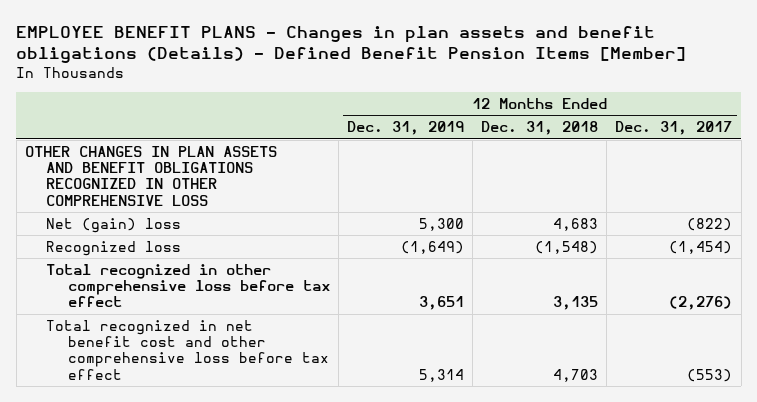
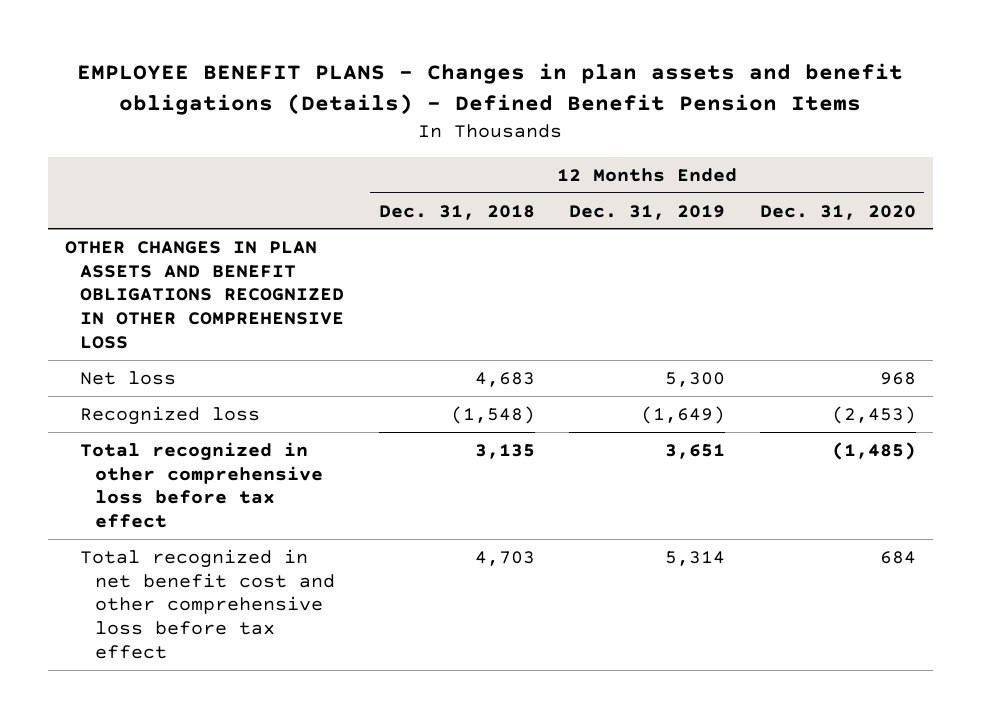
[16,25,687,64] EMPLOYEE BENEFIT PLANS - Changes in plan assets and benefit obligations (Details) - Defined Benefit Pension Items [Member] -> [77,63,904,116] EMPLOYEE BENEFIT PLANS - Changes in plan assets and benefit obligations (Details) - Defined Benefit Pension Items
[615,121,733,136] Dec. 31, 2017 -> none
none -> [759,204,916,220] Dec. 31, 2020
[46,217,182,233] Net (gain) loss -> [80,370,177,385] Net loss

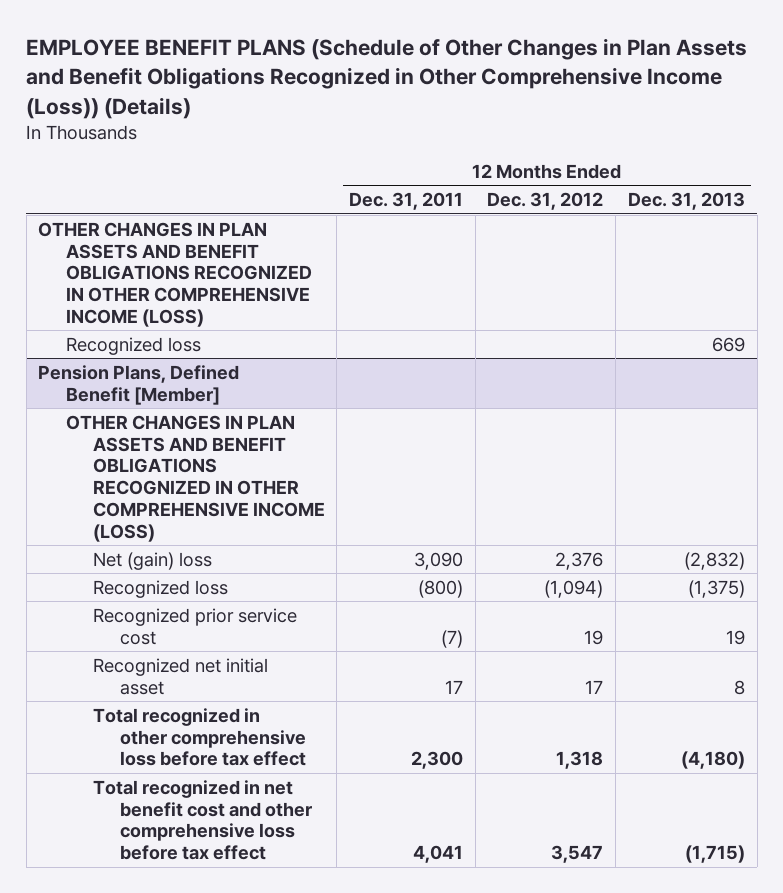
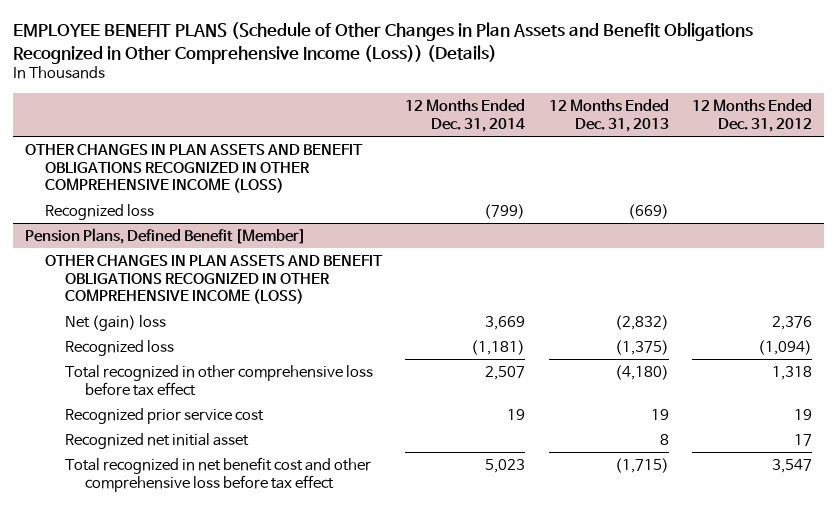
[349,192,464,211] Dec. 31, 2011 -> none
none -> [405,98,526,132] 12 Months Ended Dec. 31, 2014
[711,336,745,352] 669 -> [627,203,669,219] (669)
[92,707,306,767] Total recognized in other comprehensive loss before tax effect -> [65,364,374,396] Total recognized in other comprehensive loss before tax effect

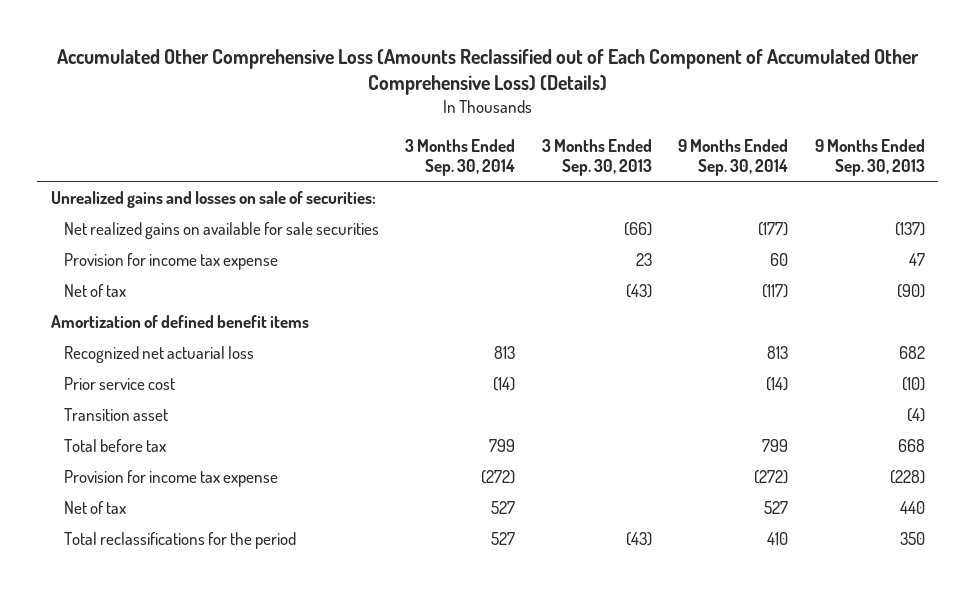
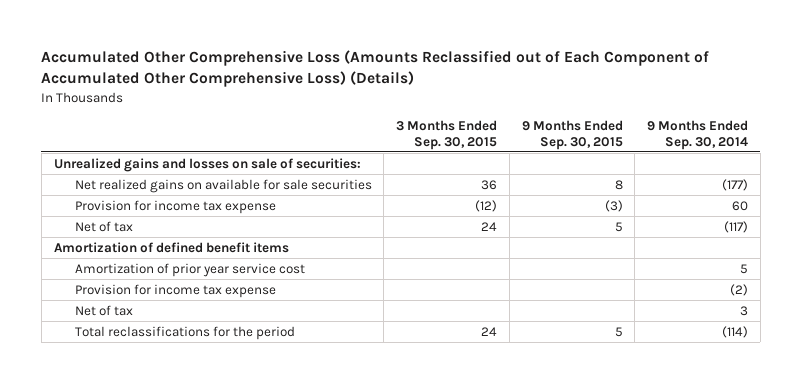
[405,138,516,176] 3 Months Ended Sep. 30, 2014 -> none
[541,138,652,176] 3 Months Ended Sep. 30, 2013 -> none
[814,138,925,176] 9 Months Ended Sep. 30, 2013 -> none
none -> [396,119,498,150] 3 Months Ended Sep. 30, 2015
none -> [521,119,623,150] 9 Months Ended Sep. 30, 2015
[63,345,254,363] Recognized net actuarial loss -> none
[63,407,168,421] Transition asset -> none
[63,438,166,452] Total before tax -> none
[63,376,175,390] Prior service cost -> [74,262,305,277] Amortization of prior year service cost
[766,376,789,391] (14) -> [739,263,748,274] 5
[754,469,789,484] (272) -> [729,283,748,296] (2)
[764,500,789,514] 527 -> [739,305,748,316] 3
[767,531,789,545] 410 -> [721,325,748,338] (114)

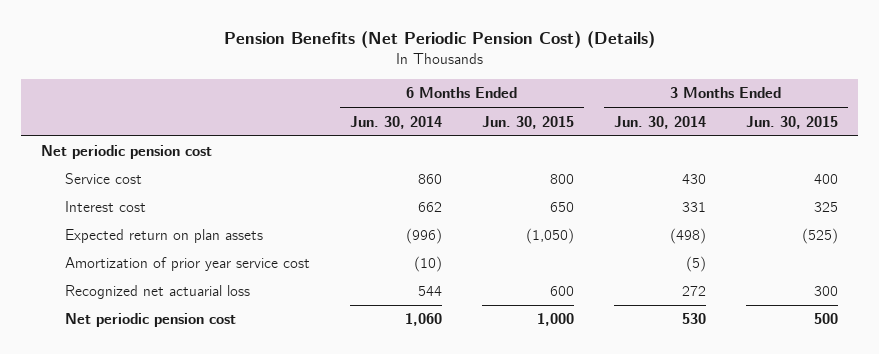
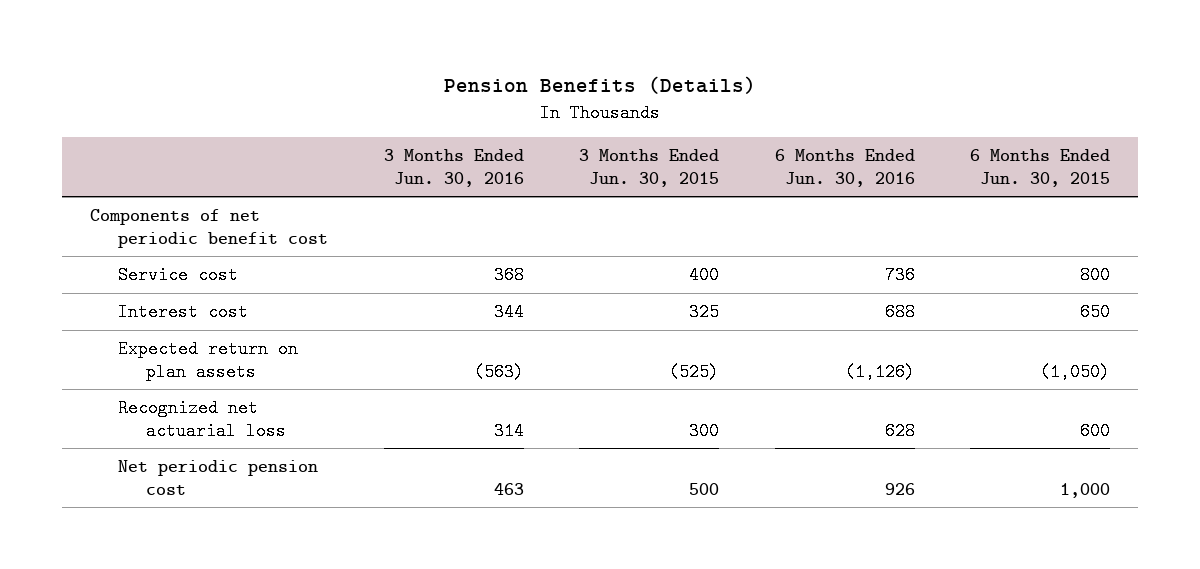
[223,31,655,49] Pension Benefits (Net Periodic Pension Cost) (Details) -> [444,75,757,94] Pension Benefits (Details)
[349,115,442,129] Jun. 30, 2014 -> none
[613,115,706,129] Jun. 30, 2014 -> none
none -> [383,149,524,187] 3 Months Ended Jun. 30, 2016
none -> [774,149,915,187] 6 Months Ended Jun. 30, 2016
[41,145,213,160] Net periodic pension cost -> [89,209,329,248] Components of net periodic benefit cost
[64,257,310,272] Amortization of prior year service cost -> none

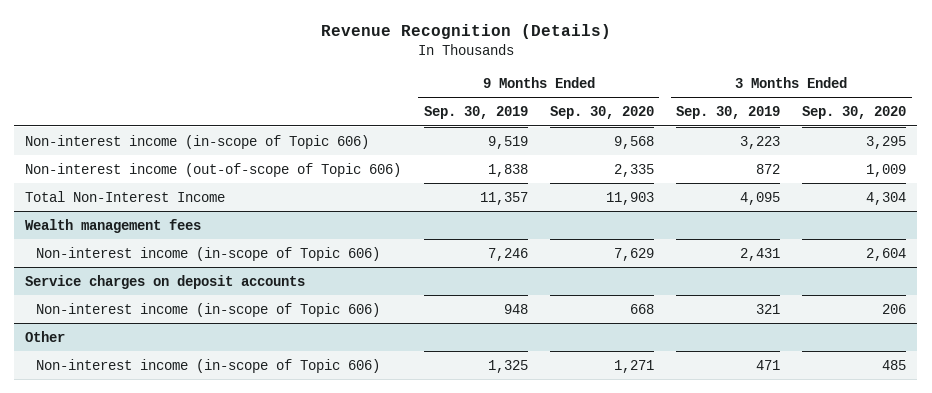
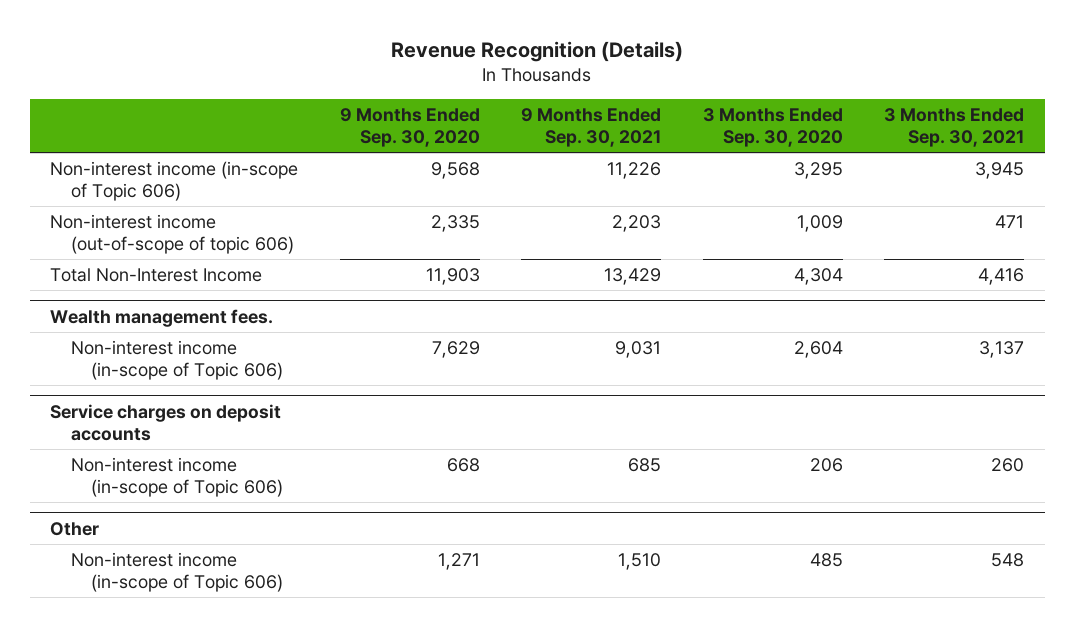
[423,106,528,120] Sep. 30, 2019 -> none
[676,106,781,120] Sep. 30, 2019 -> none
none -> [521,108,662,147] 9 Months Ended Sep. 30, 2021
none -> [884,108,1025,147] 3 Months Ended Sep. 30, 2021
[25,162,402,177] Non-interest income (out-of-scope of Topic 606) -> [50,214,294,254] Non-interest income (out-of-scope of topic 606)
[25,218,202,233] Wealth management fees -> [50,308,274,327] Wealth management fees.

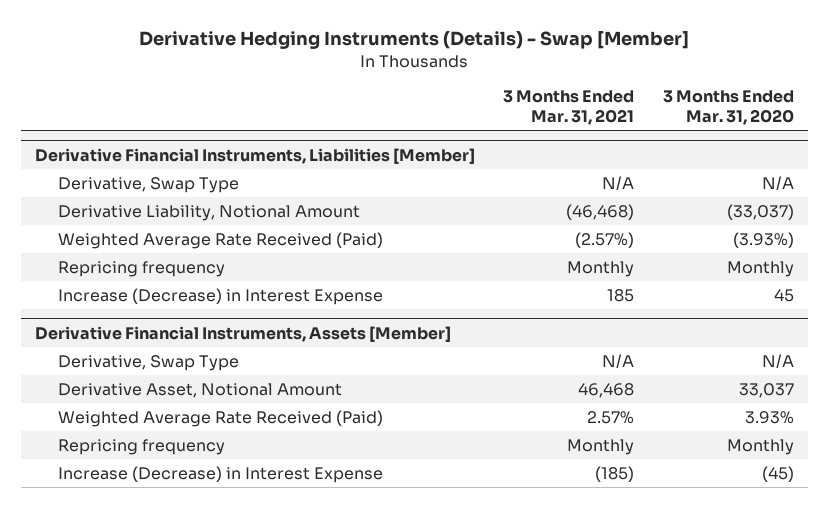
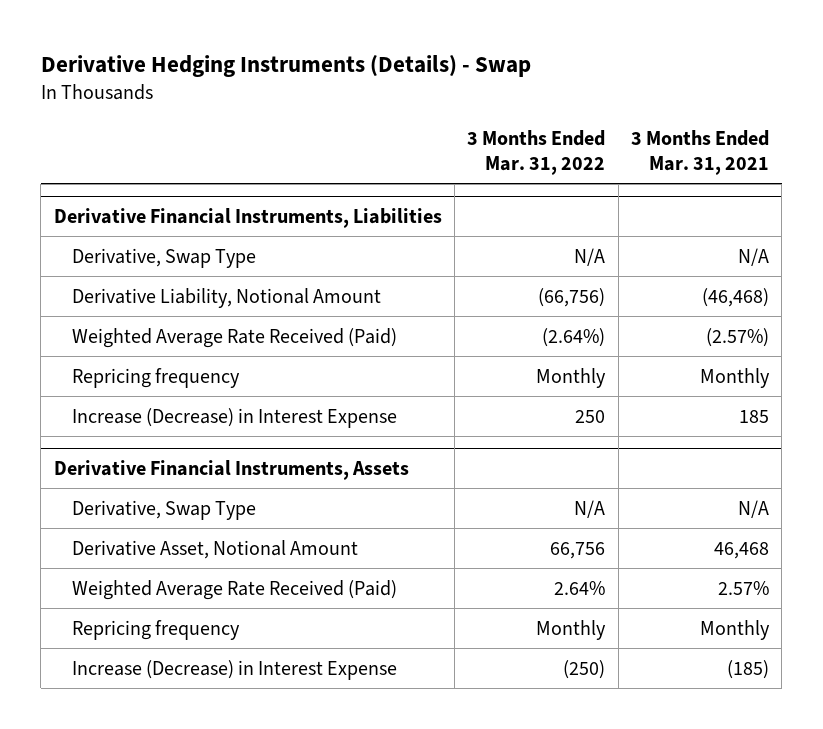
[139,31,690,50] Derivative Hedging Instruments (Details) - Swap [Member] -> [40,54,531,77] Derivative Hedging Instruments (Details) - Swap
[662,89,794,125] 3 Months Ended Mar. 31, 2020 -> none
none -> [467,130,606,175] 3 Months Ended Mar. 31, 2022
[34,147,475,164] Derivative Financial Instruments, Liabilities [Member] -> [53,207,442,228] Derivative Financial Instruments, Liabilities
[34,325,451,342] Derivative Financial Instruments, Assets [Member] -> [53,459,409,480] Derivative Financial Instruments, Assets

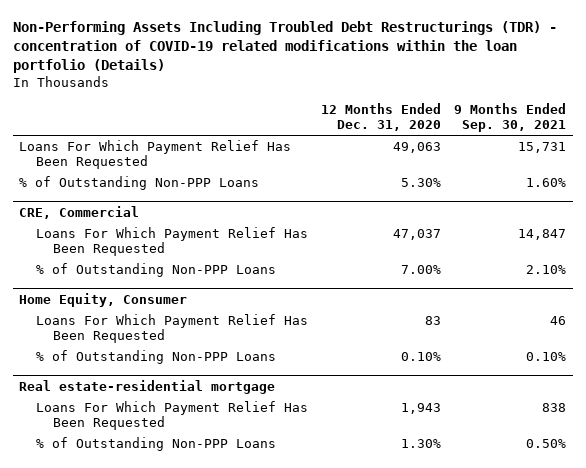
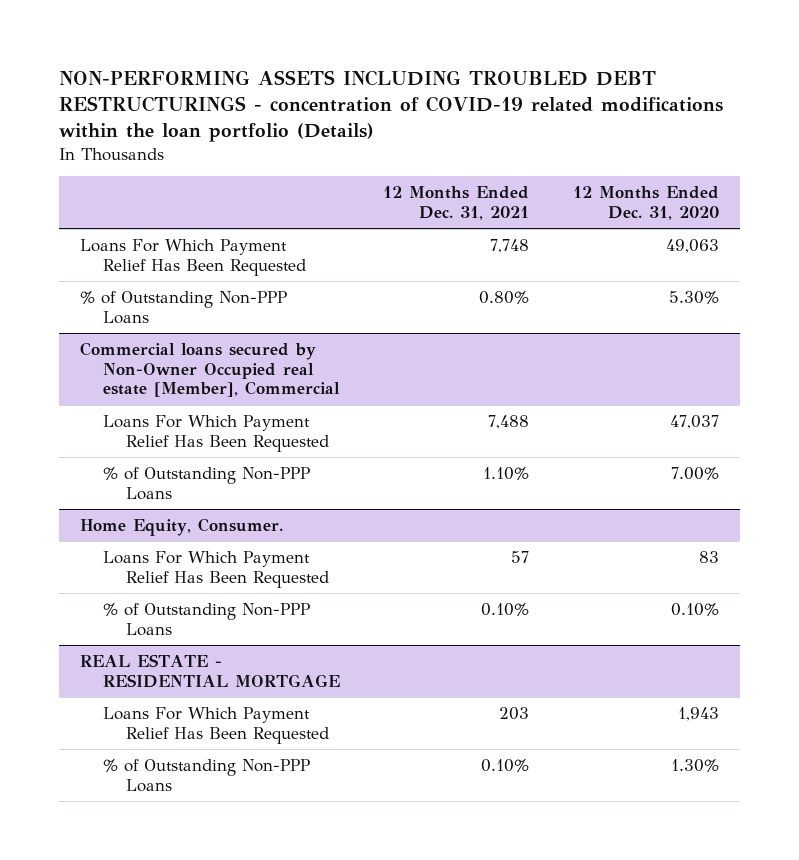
[12,20,557,74] Non-Performing Assets Including Troubled Debt Restructurings (TDR) - concentration of COVID-19 related modifications within the loan portfolio (Details) -> [58,69,723,142] NON-PERFORMING ASSETS INCLUDING TROUBLED DEBT RESTRUCTURINGS - concentration of COVID-19 related modifications within the loan portfolio (Details)
[454,103,567,132] 9 Months Ended Sep. 30, 2021 -> none
none -> [383,186,530,220] 12 Months Ended Dec. 31, 2021
[19,205,140,219] CRE, Commercial -> none
none -> [80,341,341,398] Commercial loans secured by Non-Owner Occupied real estate [Member], Commercial
[19,292,188,307] Home Equity, Consumer -> [80,517,284,536] Home Equity, Consumer.
[19,379,276,394] Real estate-residential mortgage -> [80,653,341,688] REAL ESTATE - RESIDENTIAL MORTGAGE

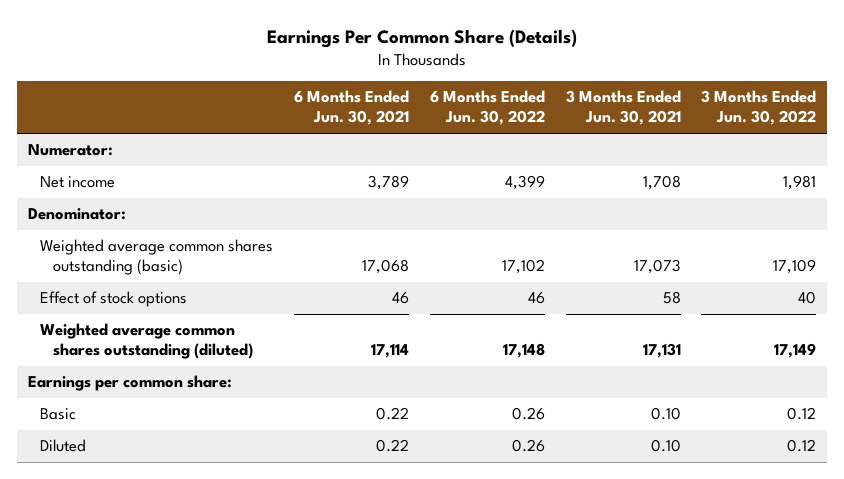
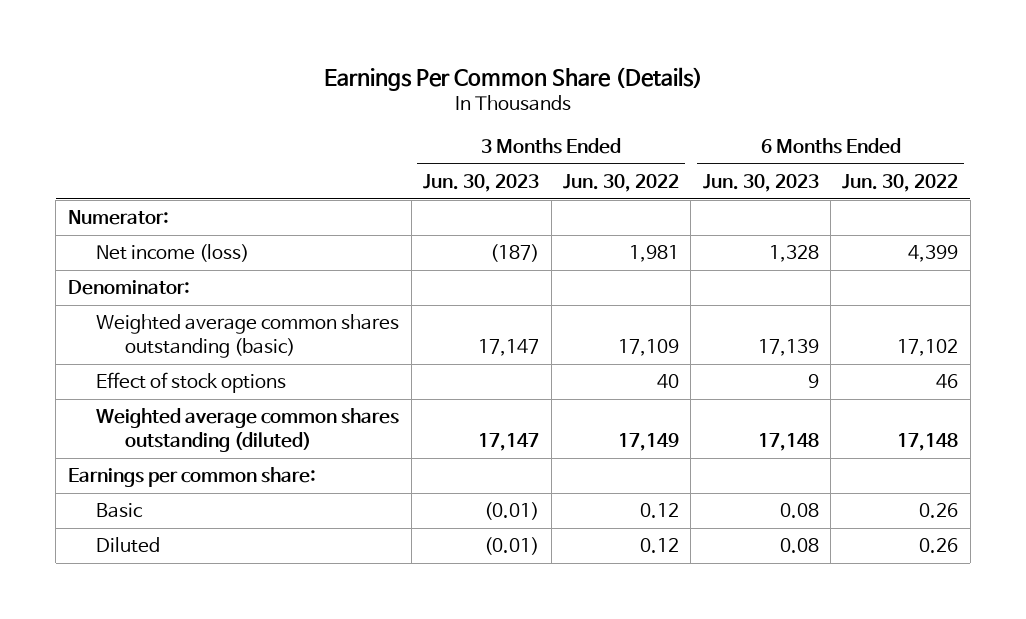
[294,90,410,126] 6 Months Ended Jun. 30, 2021 -> none
[565,90,681,126] 3 Months Ended Jun. 30, 2021 -> none
none -> [423,174,540,193] Jun. 30, 2023
none -> [702,174,819,193] Jun. 30, 2023
[40,176,116,189] Net income -> [96,244,250,263] Net income (loss)

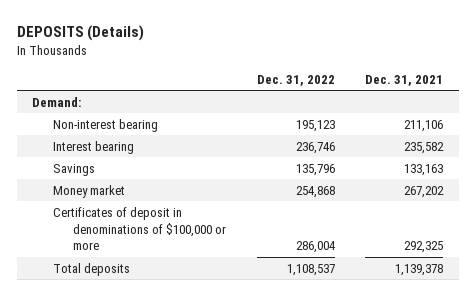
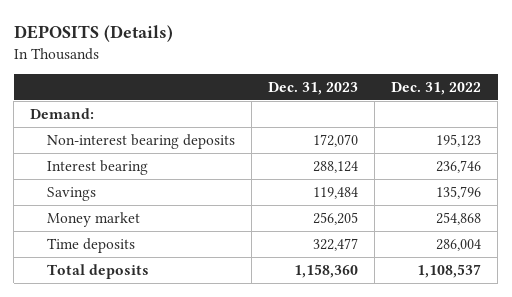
[365,74,444,86] Dec. 31, 2021 -> none
none -> [268,82,359,96] Dec. 31, 2023
[52,118,158,132] Non-interest bearing -> [47,133,236,149] Non-interest bearing deposits
[52,206,227,251] Certificates of deposit in denominations of $100,000 or more -> [47,237,136,253] Time deposits

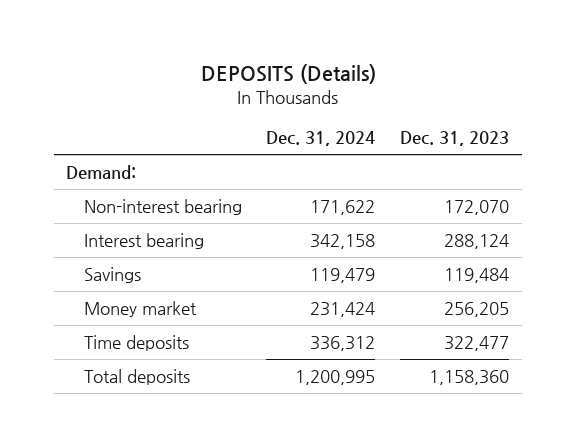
[391,82,482,96] Dec. 31, 2022 -> none
none -> [266,130,376,146] Dec. 31, 2024
[47,133,236,149] Non-interest bearing deposits -> [83,198,242,215] Non-interest bearing

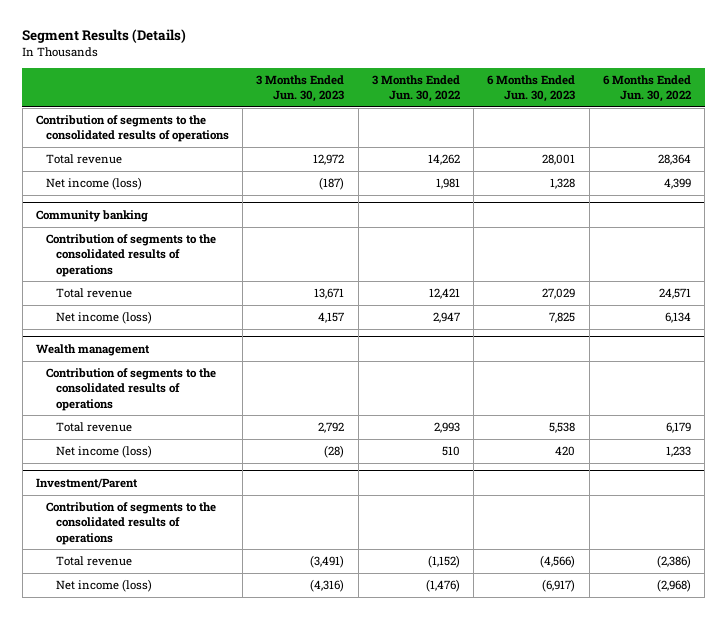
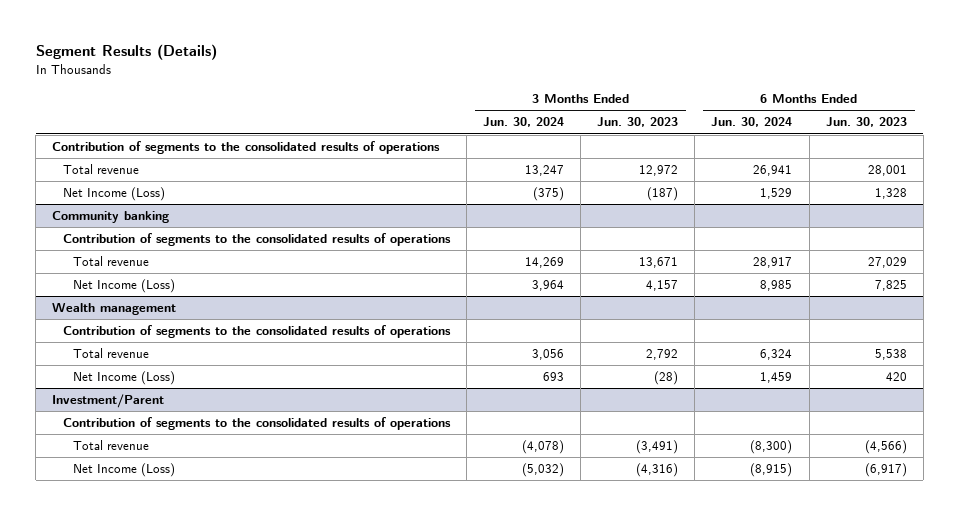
[371,74,460,102] 3 Months Ended Jun. 30, 2022 -> none
[603,74,692,102] 6 Months Ended Jun. 30, 2022 -> none
none -> [482,117,564,128] Jun. 30, 2024
none -> [711,117,793,128] Jun. 30, 2024
[45,177,142,191] Net income (loss) -> [62,187,165,202] Net Income (Loss)
[55,311,152,325] Net income (loss) -> [72,279,175,294] Net Income (Loss)
[55,445,152,459] Net income (loss) -> [72,371,175,386] Net Income (Loss)
[55,579,152,593] Net income (loss) -> [72,463,175,478] Net Income (Loss)

